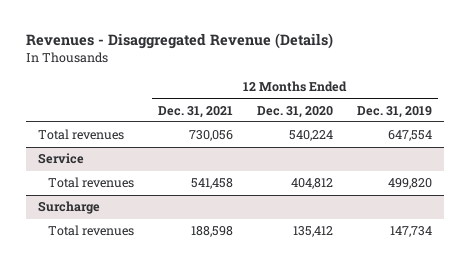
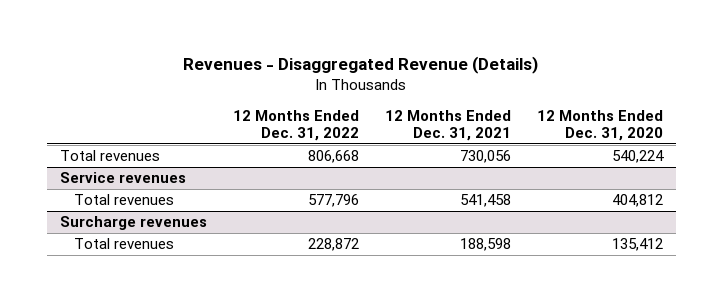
[356,105,432,118] Dec. 31, 2019 -> none
none -> [232,109,359,142] 12 Months Ended Dec. 31, 2022
[37,153,84,165] Service -> [59,172,186,184] Service revenues
[37,201,100,215] Surcharge -> [59,216,207,231] Surcharge revenues

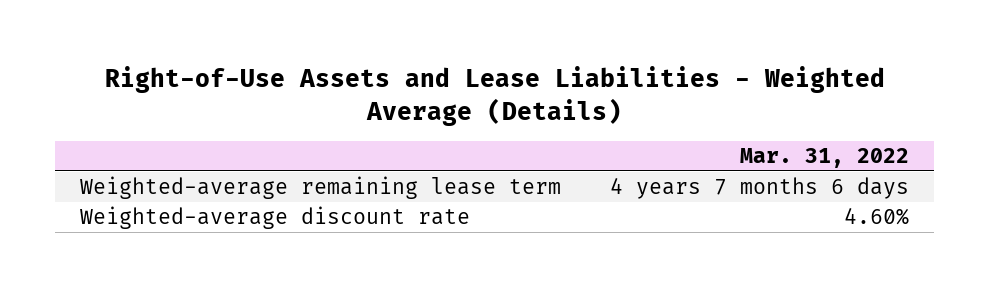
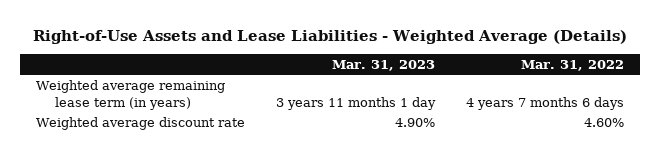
none -> [331,59,435,71] Mar. 31, 2023
[79,176,561,200] Weighted-average remaining lease term -> [35,80,225,110] Weighted average remaining lease term (in years)
[79,206,470,230] Weighted-average discount rate -> [35,117,245,131] Weighted average discount rate

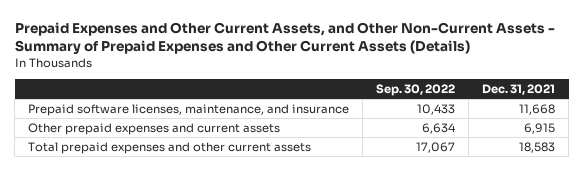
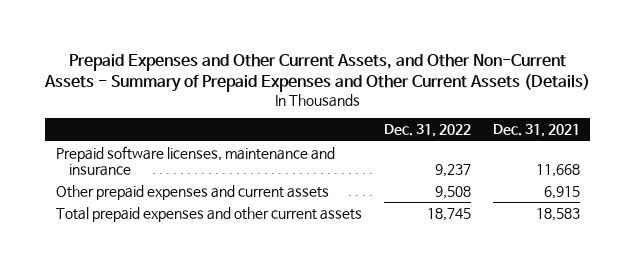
[376,83,456,96] Sep. 30, 2022 -> none
none -> [383,124,471,138] Dec. 31, 2022
[28,103,350,116] Prepaid software licenses, maintenance, and insurance -> [55,145,335,177] Prepaid software licenses, maintenance and insurance

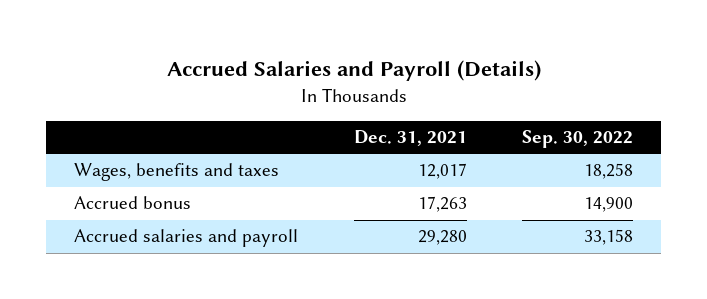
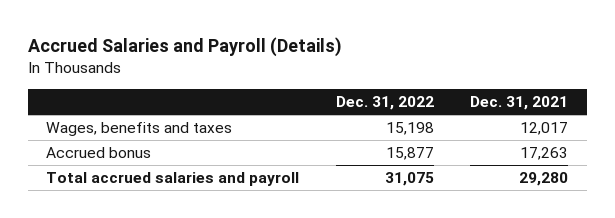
[522,130,634,149] Sep. 30, 2022 -> none
none -> [335,96,434,111] Dec. 31, 2022
[74,229,299,248] Accrued salaries and payroll -> [46,172,300,187] Total accrued salaries and payroll

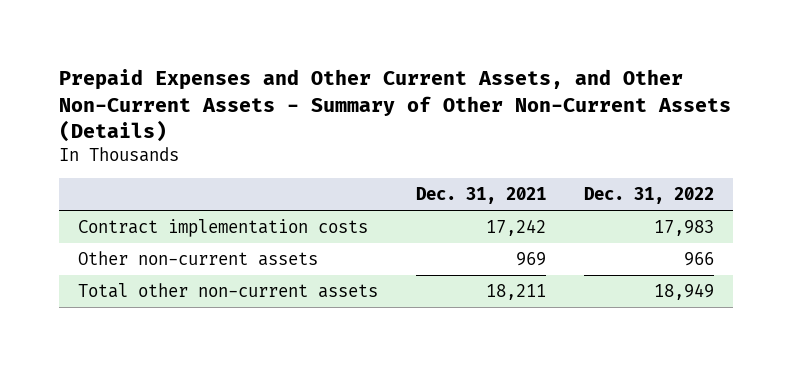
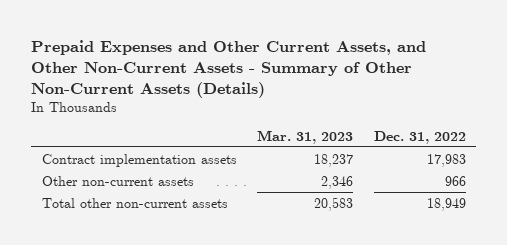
[416,187,547,205] Dec. 31, 2021 -> none
none -> [257,129,354,144] Mar. 31, 2023
[78,219,369,238] Contract implementation costs -> [41,153,237,167] Contract implementation assets

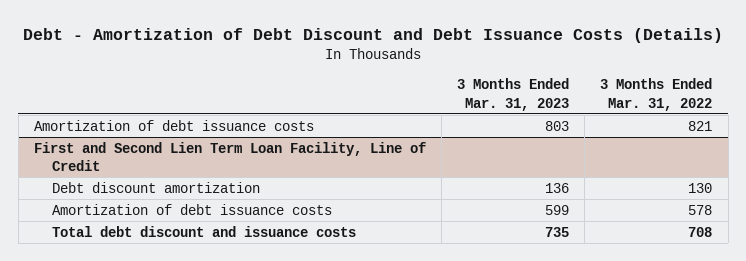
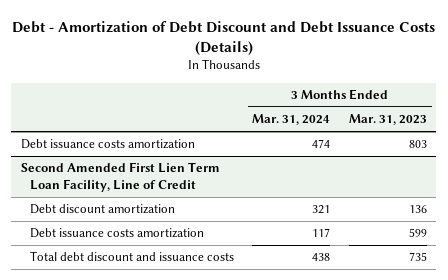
[600,78,713,111] 3 Months Ended Mar. 31, 2022 -> none
none -> [252,114,331,126] Mar. 31, 2024
[33,119,314,131] Amortization of debt issuance costs -> [20,139,195,150] Debt issuance costs amortization
[33,141,426,172] First and Second Lien Term Loan Facility, Line of Credit -> [20,162,220,193] Second Amended First Lien Term Loan Facility, Line of Credit
[52,203,333,215] Amortization of debt issuance costs -> [29,228,204,239] Debt issuance costs amortization

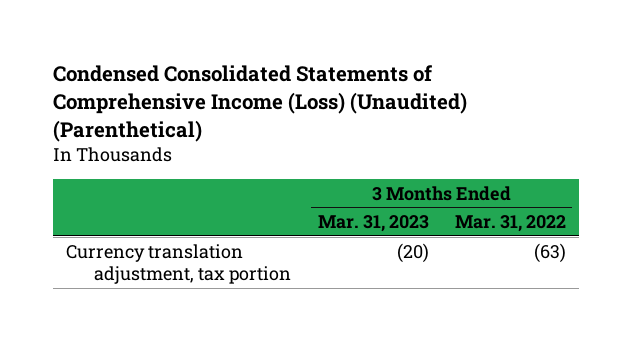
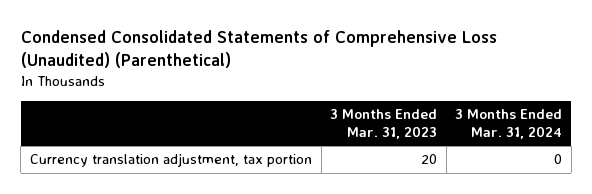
[53,64,468,142] Condensed Consolidated Statements of Comprehensive Income (Loss) (Unaudited) (Parenthetical) -> [20,30,497,69] Condensed Consolidated Statements of Comprehensive Loss (Unaudited) (Parenthetical)
[454,215,566,233] Mar. 31, 2022 -> none
none -> [455,108,563,139] 3 Months Ended Mar. 31, 2024
[396,242,429,263] (20) -> [421,154,438,165] 20

